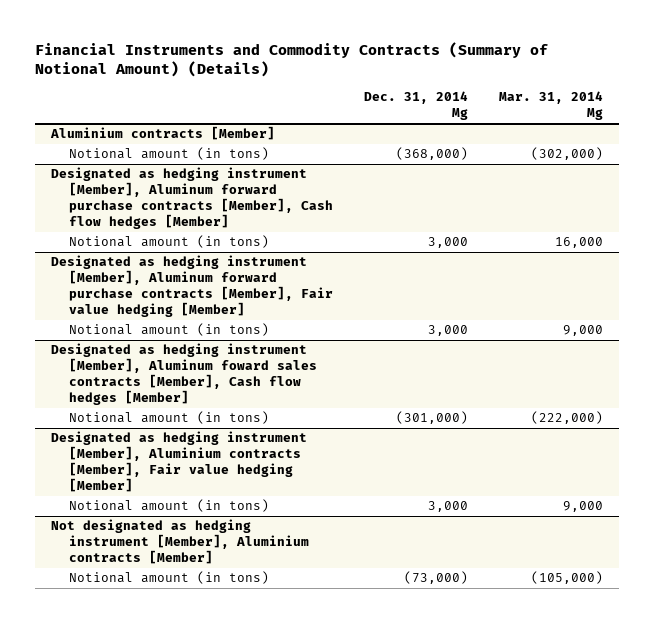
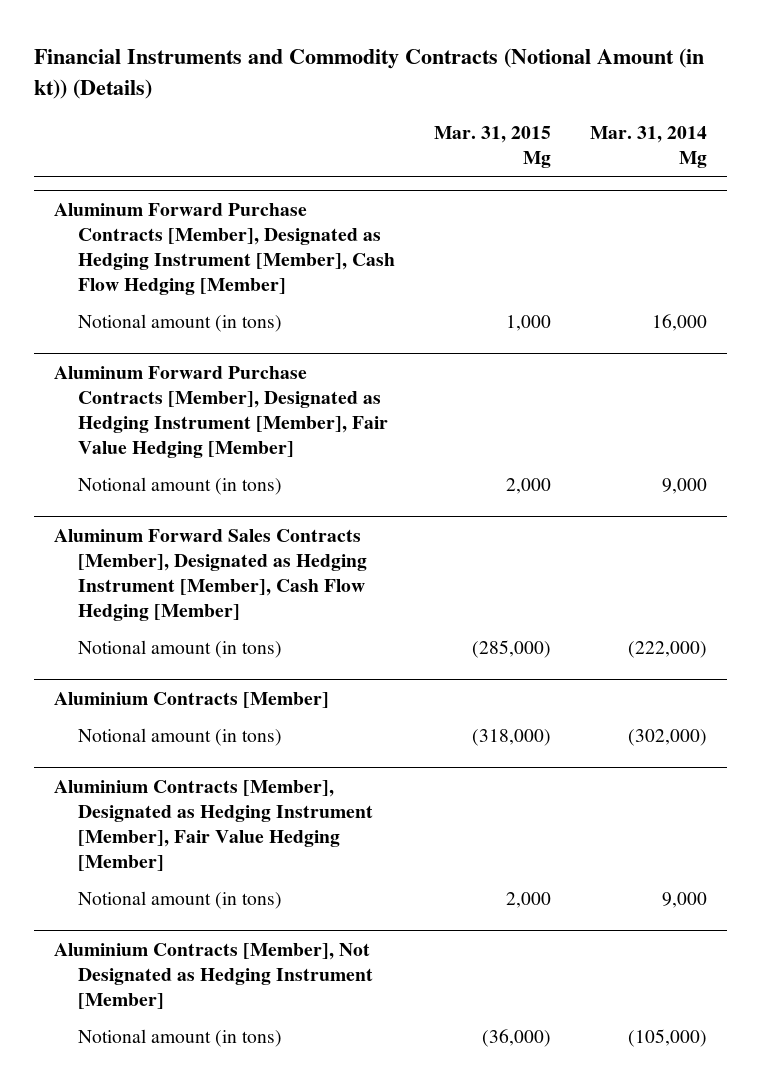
[35,41,549,78] Financial Instruments and Commodity Contracts (Summary of Notional Amount) (Details) -> [34,48,705,99] Financial Instruments and Commodity Contracts (Notional Amount (in kt)) (Details)
[364,91,469,121] Dec. 31, 2014 Mg -> none
none -> [434,126,552,169] Mar. 31, 2015 Mg
[49,126,275,141] Aluminium contracts [Member] -> none
[69,147,270,161] Notional amount (in tons) -> none
[50,167,334,230] Designated as hedging instrument [Member], Aluminum forward purchase contracts [Member], Cash flow hedges [Member] -> [53,202,396,295] Aluminum Forward Purchase Contracts [Member], Designated as Hedging Instrument [Member], Cash Flow Hedging [Member]
[50,255,334,318] Designated as hedging instrument [Member], Aluminum forward purchase contracts [Member], Fair value hedging [Member] -> [53,365,389,458] Aluminum Forward Purchase Contracts [Member], Designated as Hedging Instrument [Member], Fair Value Hedging [Member]
[50,343,318,406] Designated as hedging instrument [Member], Aluminum foward sales contracts [Member], Cash flow hedges [Member] -> [53,528,368,621] Aluminum Forward Sales Contracts [Member], Designated as Hedging Instrument [Member], Cash Flow Hedging [Member]
none -> [53,691,329,708] Aluminium Contracts [Member]
none -> [78,728,283,747] Notional amount (in tons)
[50,431,307,493] Designated as hedging instrument [Member], Aluminium contracts [Member], Fair value hedging [Member] -> [53,779,374,871] Aluminium Contracts [Member], Designated as Hedging Instrument [Member], Fair Value Hedging [Member]
[50,519,310,565] Not designated as hedging instrument [Member], Aluminium contracts [Member] -> [53,942,374,1009] Aluminium Contracts [Member], Not Designated as Hedging Instrument [Member]

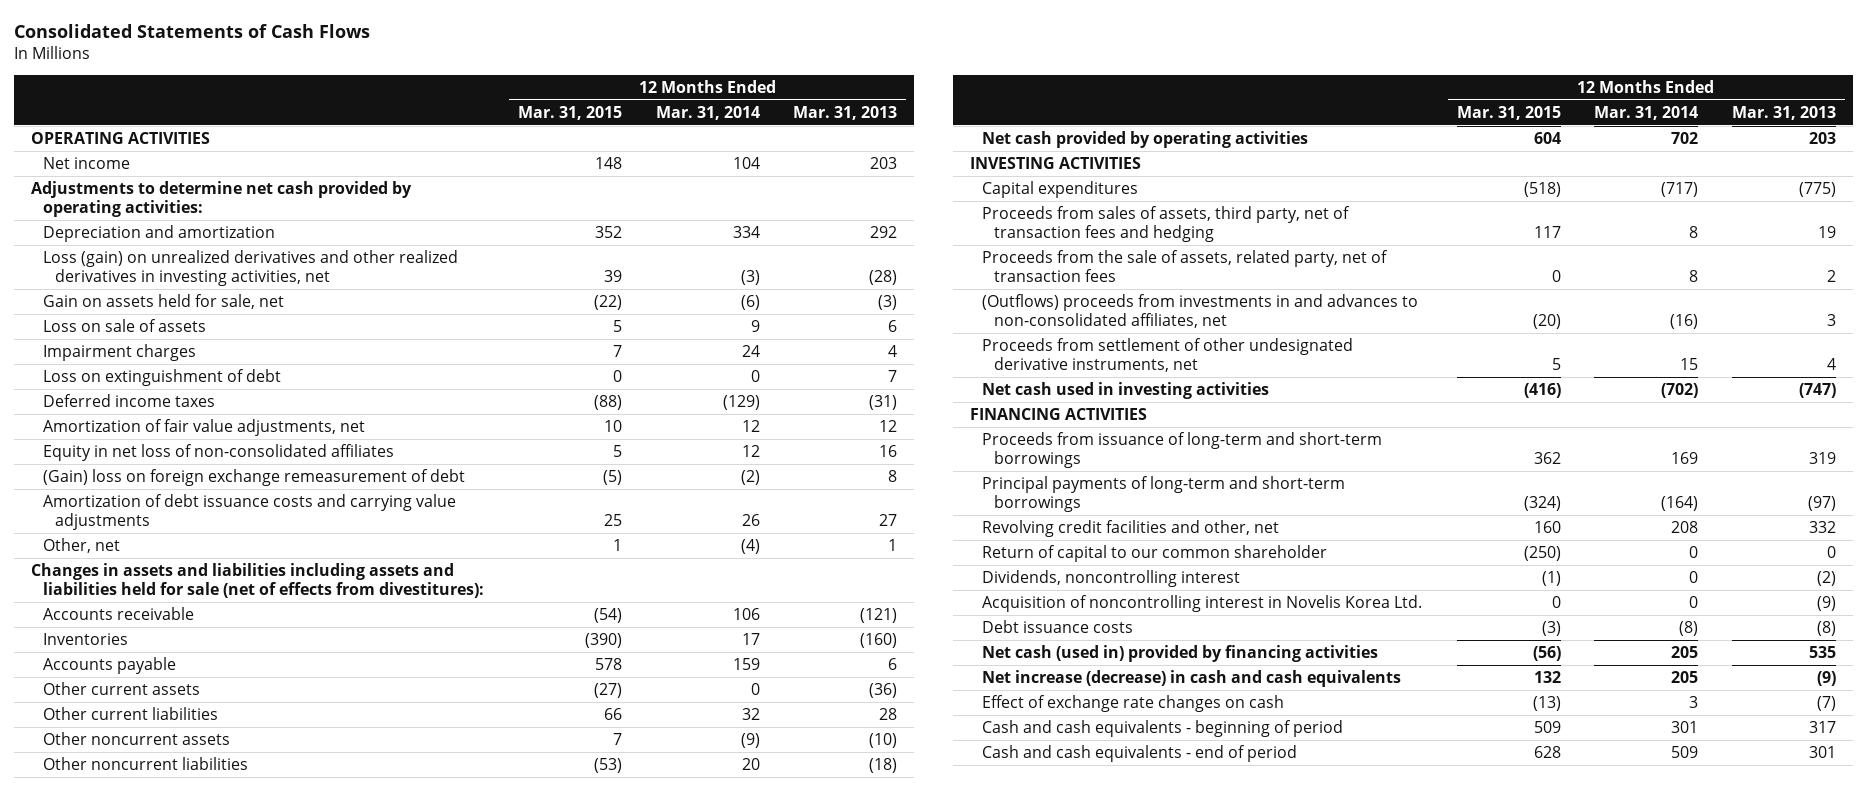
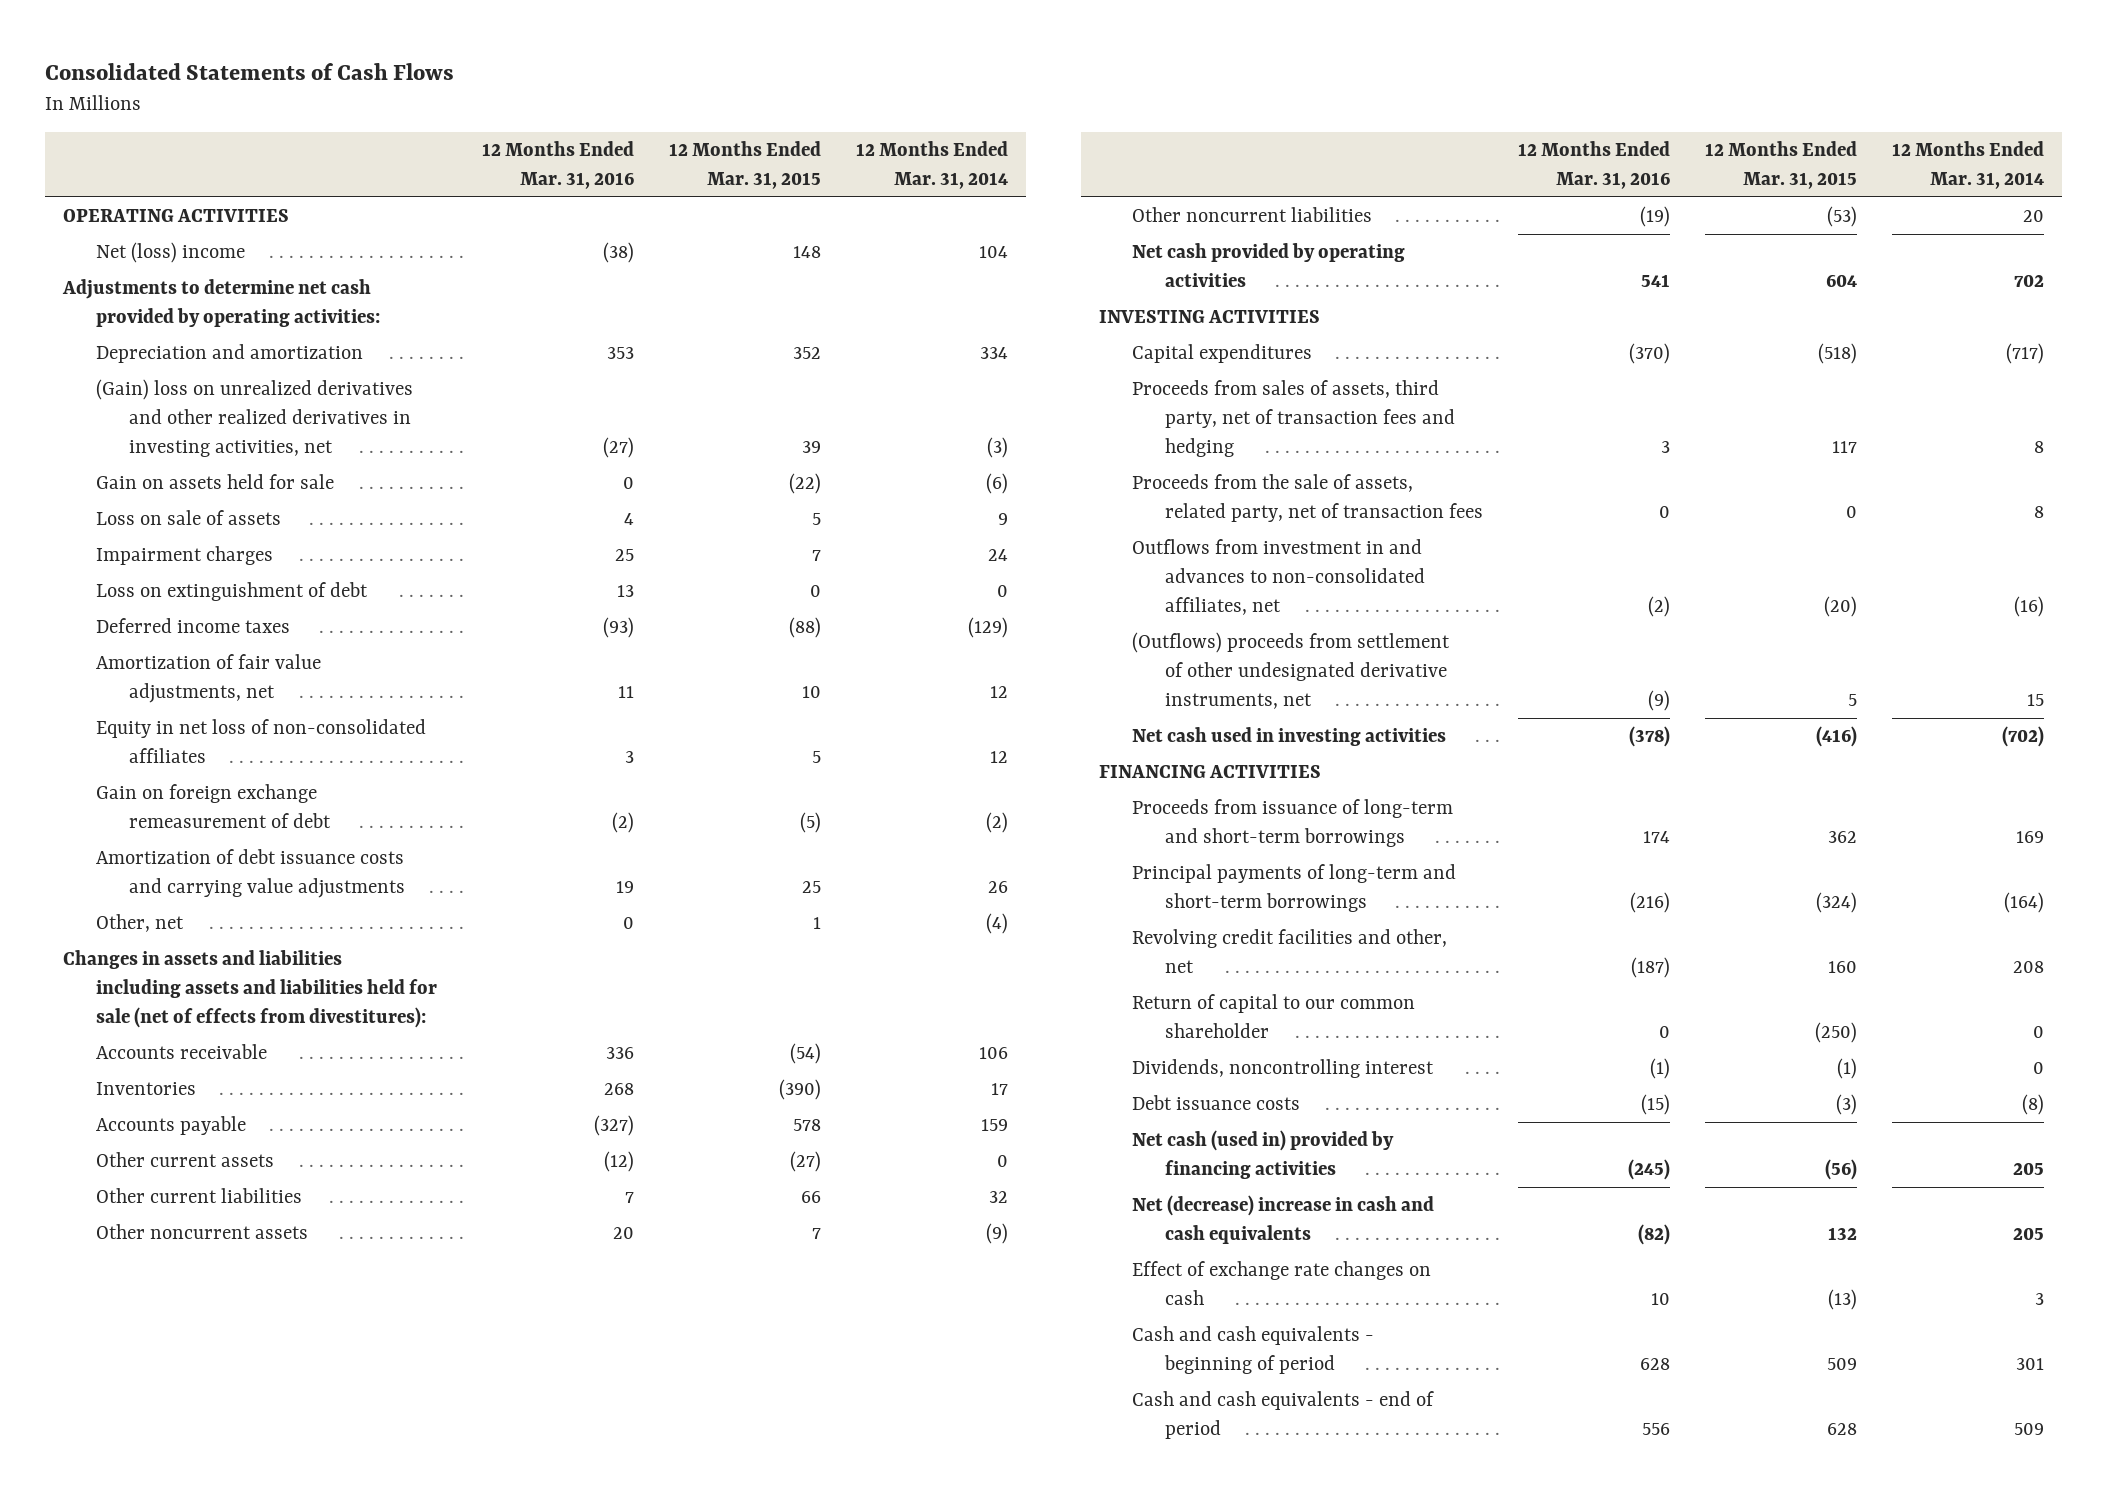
[793,105,898,120] Mar. 31, 2013 -> none
none -> [481,141,634,189] 12 Months Ended Mar. 31, 2016
[43,156,131,169] Net income -> [95,242,245,264] Net (loss) income
[43,249,459,287] Loss (gain) on unrealized derivatives and other realized derivatives in investing activities, net -> [95,379,413,457] (Gain) loss on unrealized derivatives and other realized derivatives in investing activities, net
[43,293,285,309] Gain on assets held for sale, net -> [95,474,334,490] Gain on assets held for sale
[43,468,466,486] (Gain) loss on foreign exchange remeasurement of debt -> [95,784,331,829] Gain on foreign exchange remeasurement of debt
[981,293,1418,329] (Outflows) proceeds from investments in and advances to non-consolidated affiliates, net -> [1131,539,1425,615] Outflows from investment in and advances to non-consolidated affiliates, net
[981,337,1353,373] Proceeds from settlement of other undesignated derivative instruments, net -> [1131,632,1450,709] (Outflows) proceeds from settlement of other undesignated derivative instruments, net
[981,594,1422,612] Acquisition of noncontrolling interest in Novelis Korea Ltd. -> none
[981,669,1401,687] Net increase (decrease) in cash and cash equivalents -> [1131,1195,1434,1245] Net (decrease) increase in cash and cash equivalents

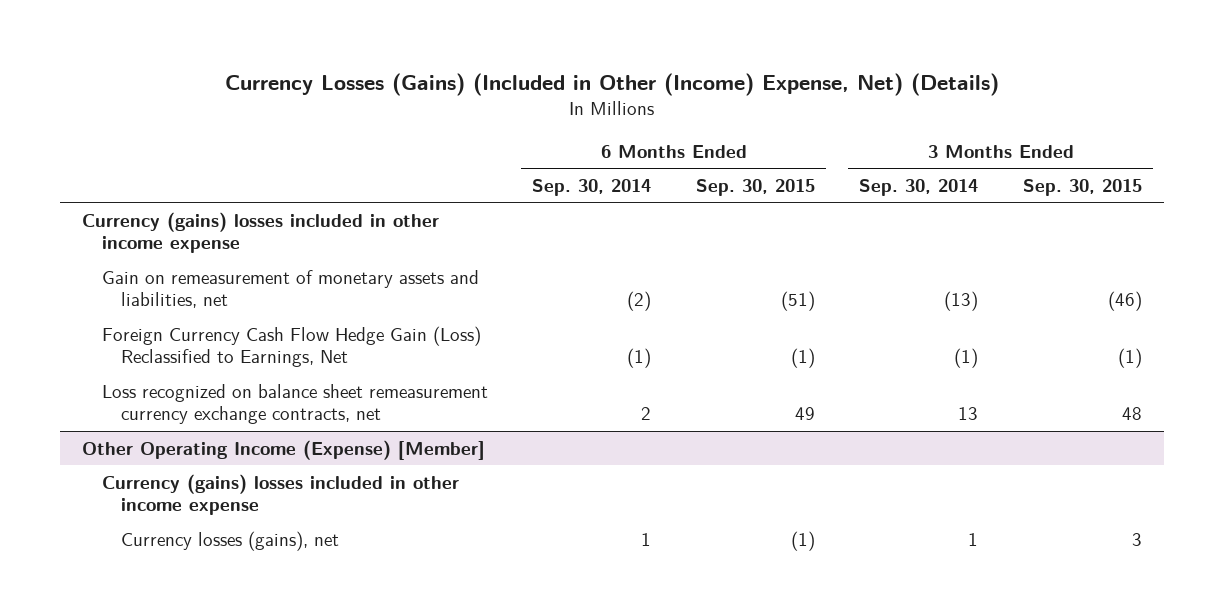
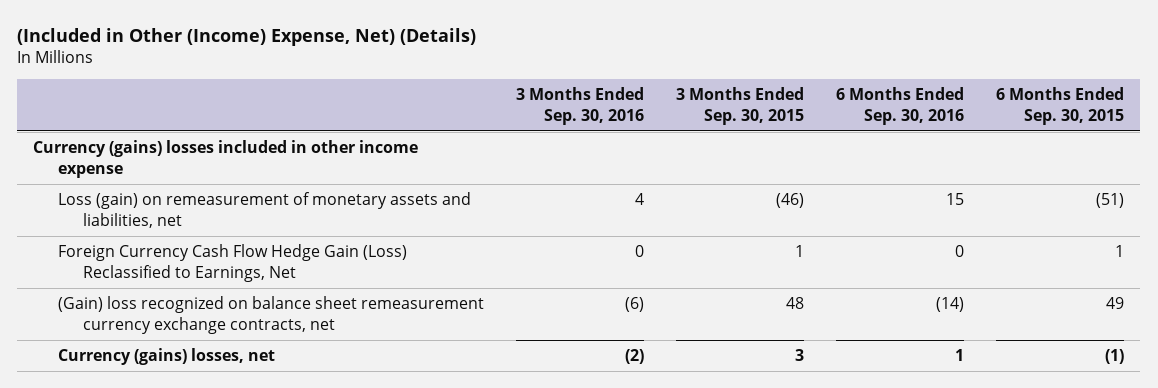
[225,72,1000,96] Currency Losses (Gains) (Included in Other (Income) Expense, Net) (Details) -> [17,27,477,46] (Included in Other (Income) Expense, Net) (Details)
[532,178,652,196] Sep. 30, 2014 -> none
[859,178,979,196] Sep. 30, 2014 -> none
none -> [515,87,644,125] 3 Months Ended Sep. 30, 2016
none -> [836,87,965,125] 6 Months Ended Sep. 30, 2016
[82,439,486,460] Other Operating Income (Expense) [Member] -> none
[101,473,459,516] Currency (gains) losses included in other income expense -> none
[101,269,479,309] Gain on remeasurement of monetary assets and liabilities, net -> [57,192,471,228] Loss (gain) on remeasurement of monetary assets and liabilities, net
[790,348,815,369] (1) -> [1115,245,1125,258] 1
[1117,348,1142,369] (1) -> [795,245,805,258] 1
[101,383,488,425] Loss recognized on balance sheet remeasurement currency exchange contracts, net -> [57,296,484,334] (Gain) loss recognized on balance sheet remeasurement currency exchange contracts, net
[120,530,339,551] Currency losses (gains), net -> [57,348,275,366] Currency (gains) losses, net

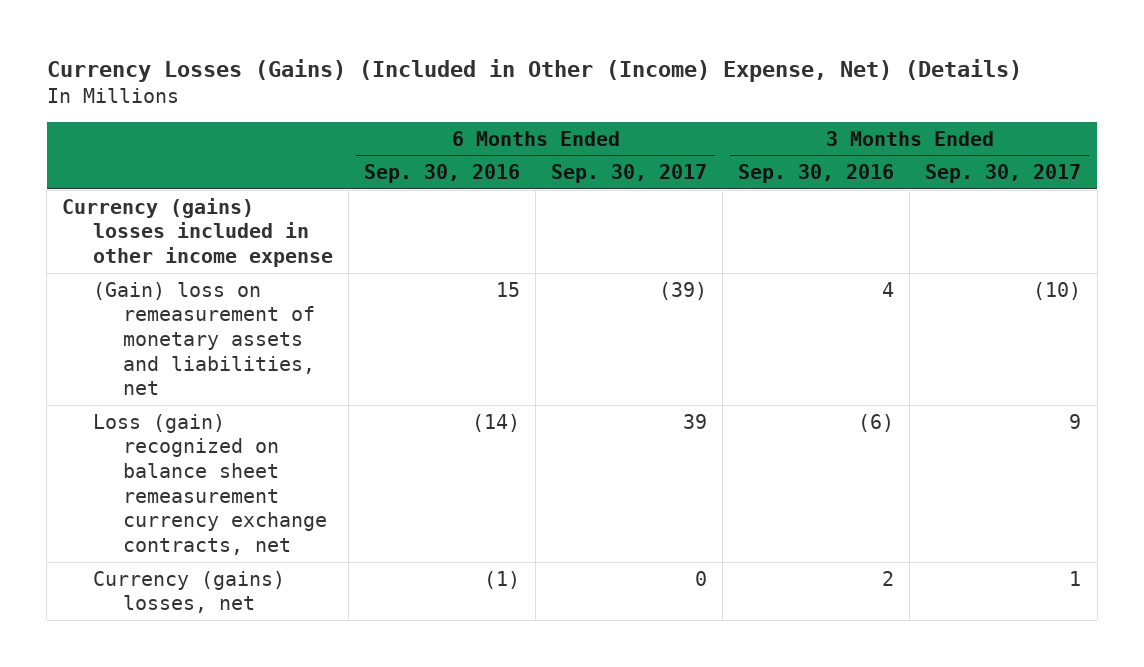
[17,27,477,46] (Included in Other (Income) Expense, Net) (Details) -> [46,58,1022,82] Currency Losses (Gains) (Included in Other (Income) Expense, Net) (Details)
[676,87,805,125] 3 Months Ended Sep. 30, 2015 -> none
[996,87,1125,125] 6 Months Ended Sep. 30, 2015 -> none
none -> [551,164,708,184] Sep. 30, 2017
none -> [925,164,1082,184] Sep. 30, 2017
[57,244,407,282] Foreign Currency Cash Flow Hedge Gain (Loss) Reclassified to Earnings, Net -> none
[57,192,471,228] Loss (gain) on remeasurement of monetary assets and liabilities, net -> [92,281,316,396] (Gain) loss on remeasurement of monetary assets and liabilities, net
[57,296,484,334] (Gain) loss recognized on balance sheet remeasurement currency exchange contracts, net -> [92,413,328,555] Loss (gain) recognized on balance sheet remeasurement currency exchange contracts, net
[624,349,644,365] (2) -> [882,570,895,586] 2
[955,349,965,362] 1 -> [483,570,520,589] (1)

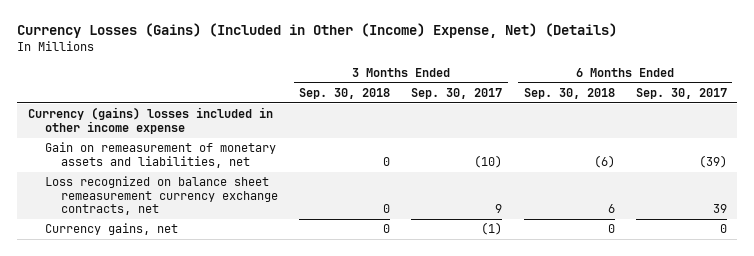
[363,164,520,184] Sep. 30, 2016 -> none
[738,164,895,184] Sep. 30, 2016 -> none
none -> [299,87,391,99] Sep. 30, 2018
none -> [523,87,615,99] Sep. 30, 2018
[92,281,316,396] (Gain) loss on remeasurement of monetary assets and liabilities, net -> [44,142,276,168] Gain on remeasurement of monetary assets and liabilities, net
[92,413,328,555] Loss (gain) recognized on balance sheet remeasurement currency exchange contracts, net -> [44,176,279,216] Loss recognized on balance sheet remeasurement currency exchange contracts, net
[92,570,285,614] Currency (gains) losses, net -> [44,223,178,236] Currency gains, net
[1069,570,1082,586] 1 -> [481,222,503,236] (1)

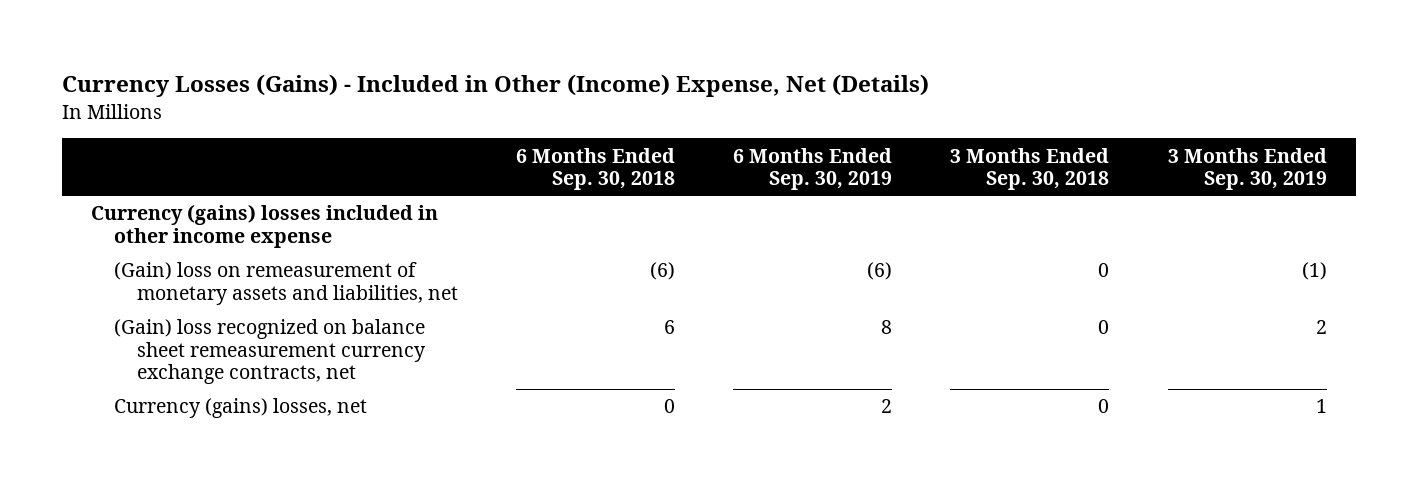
[17,23,618,39] Currency Losses (Gains) (Included in Other (Income) Expense, Net) (Details) -> [62,74,930,98] Currency Losses (Gains) - Included in Other (Income) Expense, Net (Details)
[411,87,503,99] Sep. 30, 2017 -> none
[635,87,727,99] Sep. 30, 2017 -> none
none -> [733,147,893,191] 6 Months Ended Sep. 30, 2019
none -> [1167,147,1327,191] 3 Months Ended Sep. 30, 2019
[44,142,276,168] Gain on remeasurement of monetary assets and liabilities, net -> [114,262,458,305] (Gain) loss on remeasurement of monetary assets and liabilities, net
[44,176,279,216] Loss recognized on balance sheet remeasurement currency exchange contracts, net -> [114,319,426,385] (Gain) loss recognized on balance sheet remeasurement currency exchange contracts, net
[44,223,178,236] Currency gains, net -> [114,398,368,419] Currency (gains) losses, net

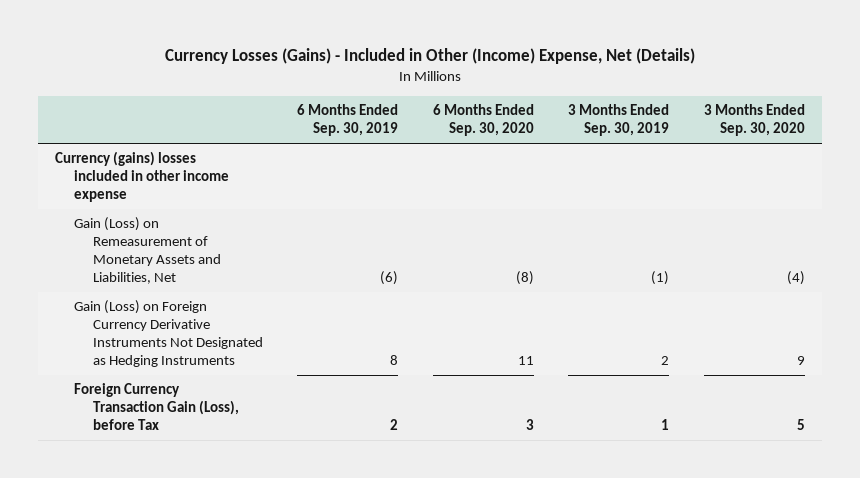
[516,147,676,191] 6 Months Ended Sep. 30, 2018 -> none
[950,147,1110,191] 3 Months Ended Sep. 30, 2018 -> none
none -> [432,104,534,137] 6 Months Ended Sep. 30, 2020
none -> [703,104,805,137] 3 Months Ended Sep. 30, 2020
[114,262,458,305] (Gain) loss on remeasurement of monetary assets and liabilities, net -> [74,217,221,285] Gain (Loss) on Remeasurement of Monetary Assets and Liabilities, Net
[114,319,426,385] (Gain) loss recognized on balance sheet remeasurement currency exchange contracts, net -> [74,300,263,368] Gain (Loss) on Foreign Currency Derivative Instruments Not Designated as Hedging Instruments
[114,398,368,419] Currency (gains) losses, net -> [74,383,239,431] Foreign Currency Transaction Gain (Loss), before Tax

